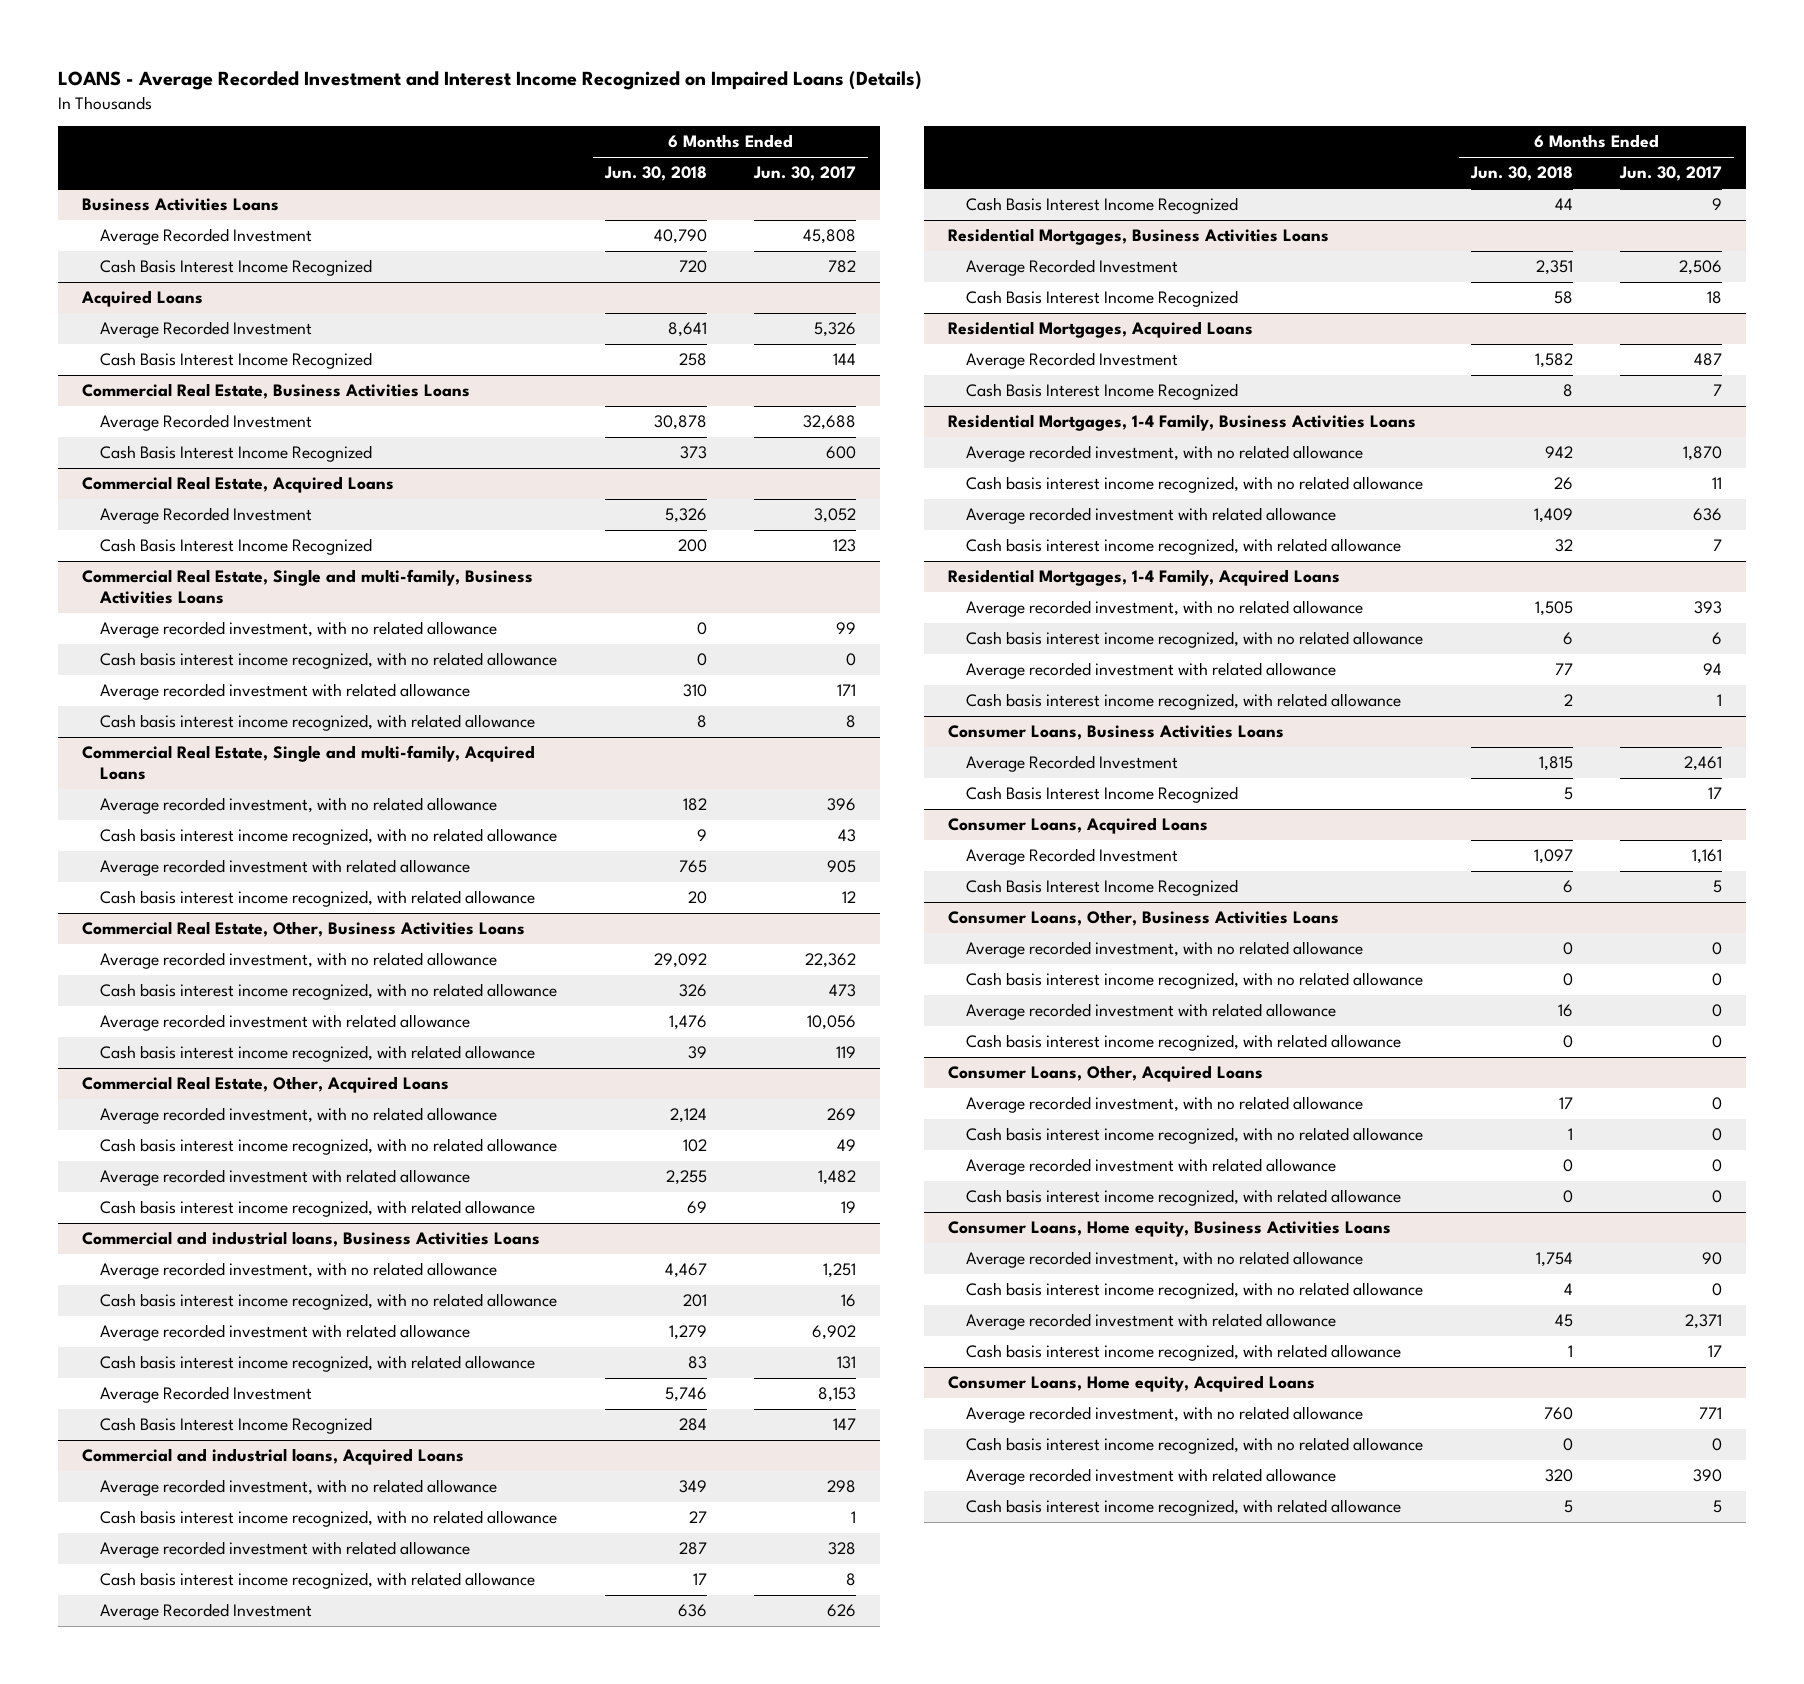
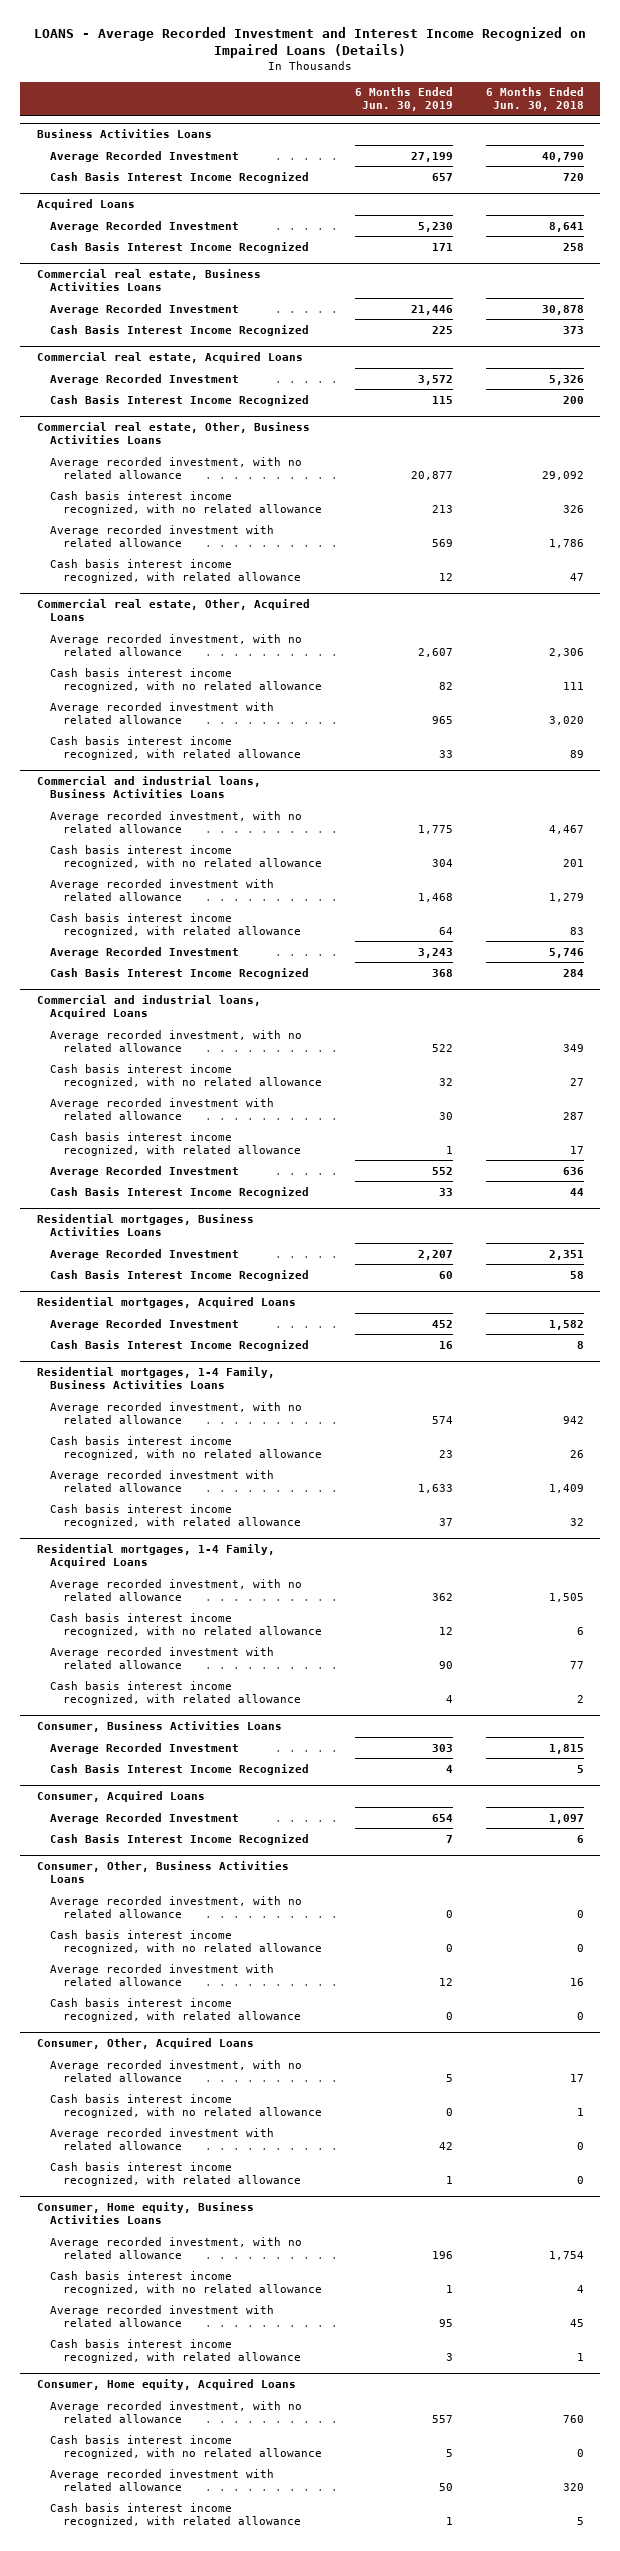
[753,166,857,182] Jun. 30, 2017 -> none
none -> [354,87,453,112] 6 Months Ended Jun. 30, 2019
[81,383,470,400] Commercial Real Estate, Business Activities Loans -> [36,269,261,292] Commercial real estate, Business Activities Loans
[81,476,394,494] Commercial Real Estate, Acquired Loans -> [36,352,303,364] Commercial real estate, Acquired Loans
[81,569,533,605] Commercial Real Estate, Single and multi-family, Business Activities Loans -> none
[100,621,498,639] Average recorded investment, with no related allowance -> none
[100,652,558,670] Cash basis interest income recognized, with no related allowance -> none
[100,683,471,701] Average recorded investment with related allowance -> none
[100,714,536,732] Cash basis interest income recognized, with related allowance -> none
[81,745,535,781] Commercial Real Estate, Single and multi-family, Acquired Loans -> none
[100,797,498,815] Average recorded investment, with no related allowance -> none
[100,828,558,846] Cash basis interest income recognized, with no related allowance -> none
[100,859,471,877] Average recorded investment with related allowance -> none
[100,890,536,908] Cash basis interest income recognized, with related allowance -> none
[81,921,525,938] Commercial Real Estate, Other, Business Activities Loans -> [36,422,310,445] Commercial real estate, Other, Business Activities Loans
[668,1015,707,1031] 1,476 -> [548,538,584,548] 1,786
[687,1046,707,1060] 39 -> [569,572,584,581] 47
[81,1076,449,1094] Commercial Real Estate, Other, Acquired Loans -> [36,599,310,622] Commercial real estate, Other, Acquired Loans
[669,1108,707,1124] 2,124 -> [548,647,584,657] 2,306
[682,1139,707,1153] 102 -> [562,681,584,690] 111
[665,1170,707,1186] 2,255 -> [548,715,584,725] 3,020
[686,1201,707,1215] 69 -> [569,749,584,758] 89
[947,228,1329,246] Residential Mortgages, Business Activities Loans -> [36,1214,254,1237] Residential mortgages, Business Activities Loans
[947,321,1253,339] Residential Mortgages, Acquired Loans -> [36,1297,296,1309] Residential mortgages, Acquired Loans
[947,414,1416,432] Residential Mortgages, 1-4 Family, Business Activities Loans -> [36,1367,275,1390] Residential mortgages, 1-4 Family, Business Activities Loans
[947,569,1340,587] Residential Mortgages, 1-4 Family, Acquired Loans -> [36,1544,275,1569] Residential mortgages, 1-4 Family, Acquired Loans
[947,725,1284,741] Consumer Loans, Business Activities Loans -> [36,1721,282,1733] Consumer, Business Activities Loans
[947,817,1208,835] Consumer Loans, Acquired Loans -> [36,1791,205,1803] Consumer, Acquired Loans
[947,910,1339,927] Consumer Loans, Other, Business Activities Loans -> [36,1861,289,1884] Consumer, Other, Business Activities Loans
[947,1065,1263,1083] Consumer Loans, Other, Acquired Loans -> [36,2038,254,2050] Consumer, Other, Acquired Loans
[947,1221,1391,1238] Consumer Loans, Home equity, Business Activities Loans -> [36,2202,254,2225] Consumer, Home equity, Business Activities Loans
[947,1375,1315,1393] Consumer Loans, Home equity, Acquired Loans -> [36,2379,296,2391] Consumer, Home equity, Acquired Loans

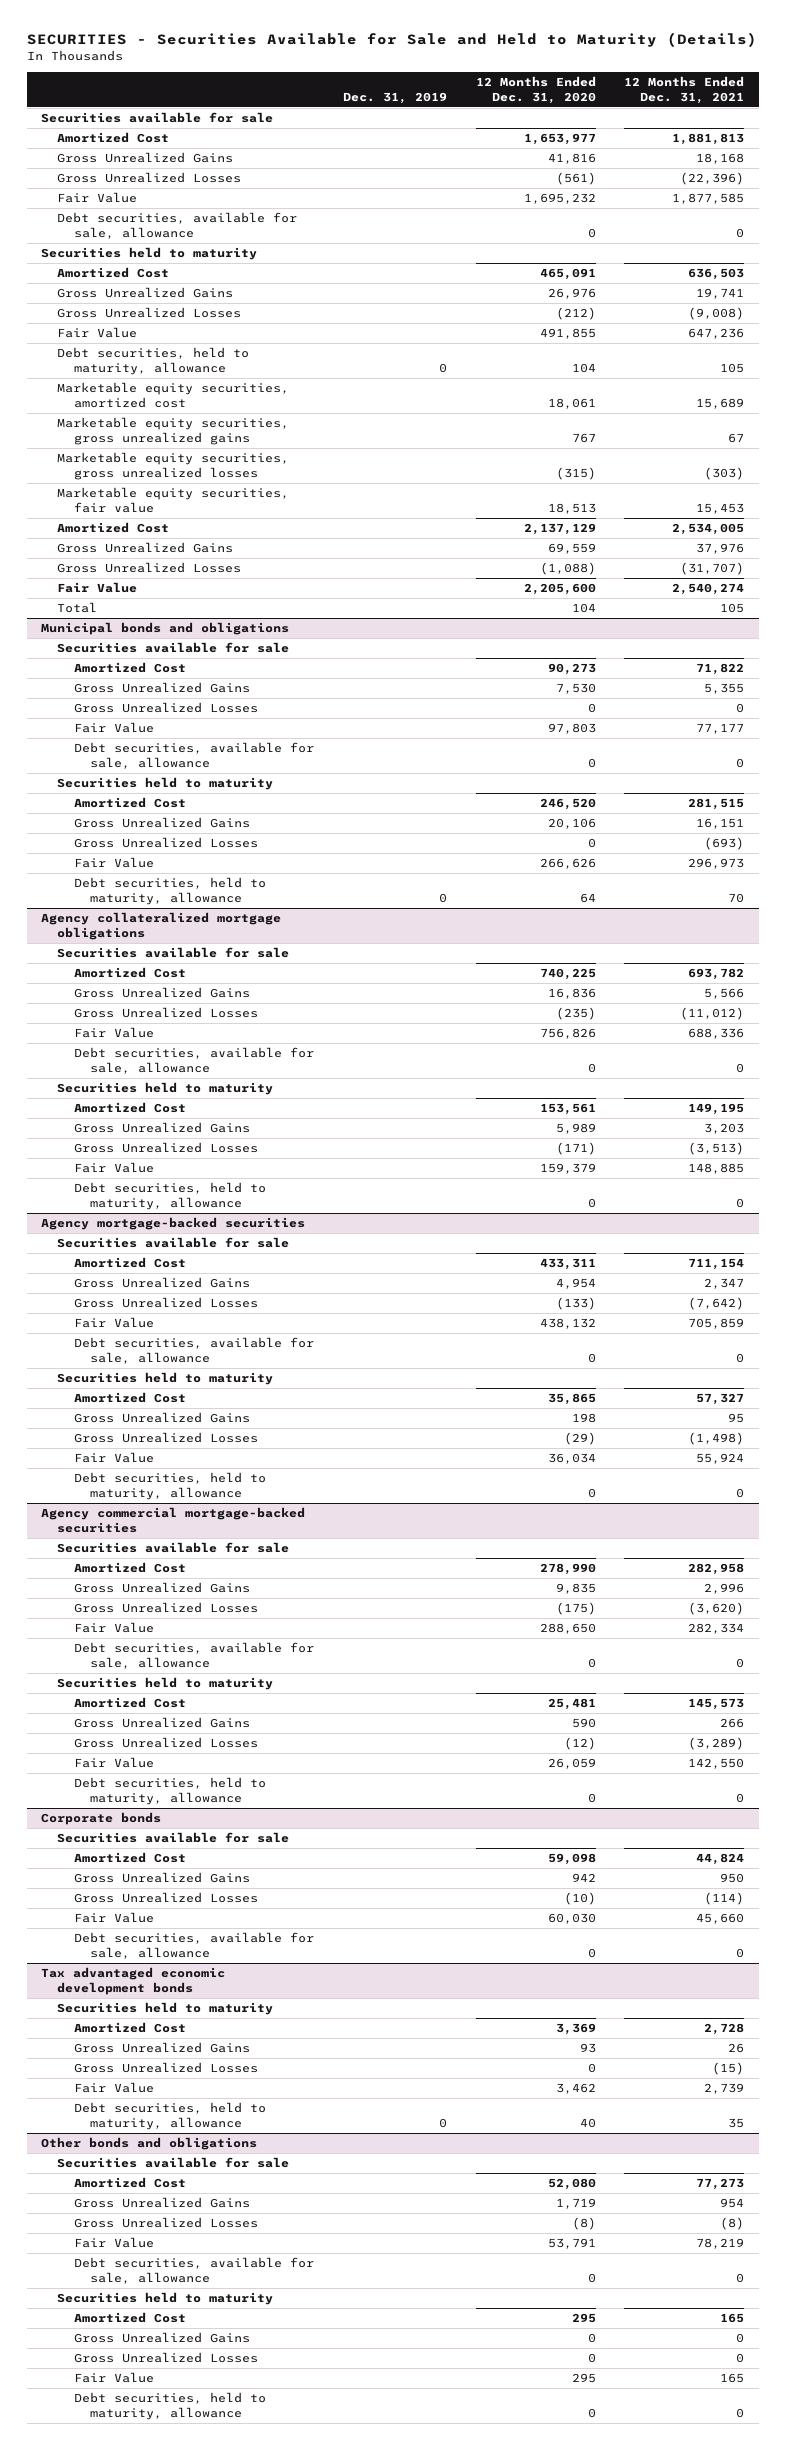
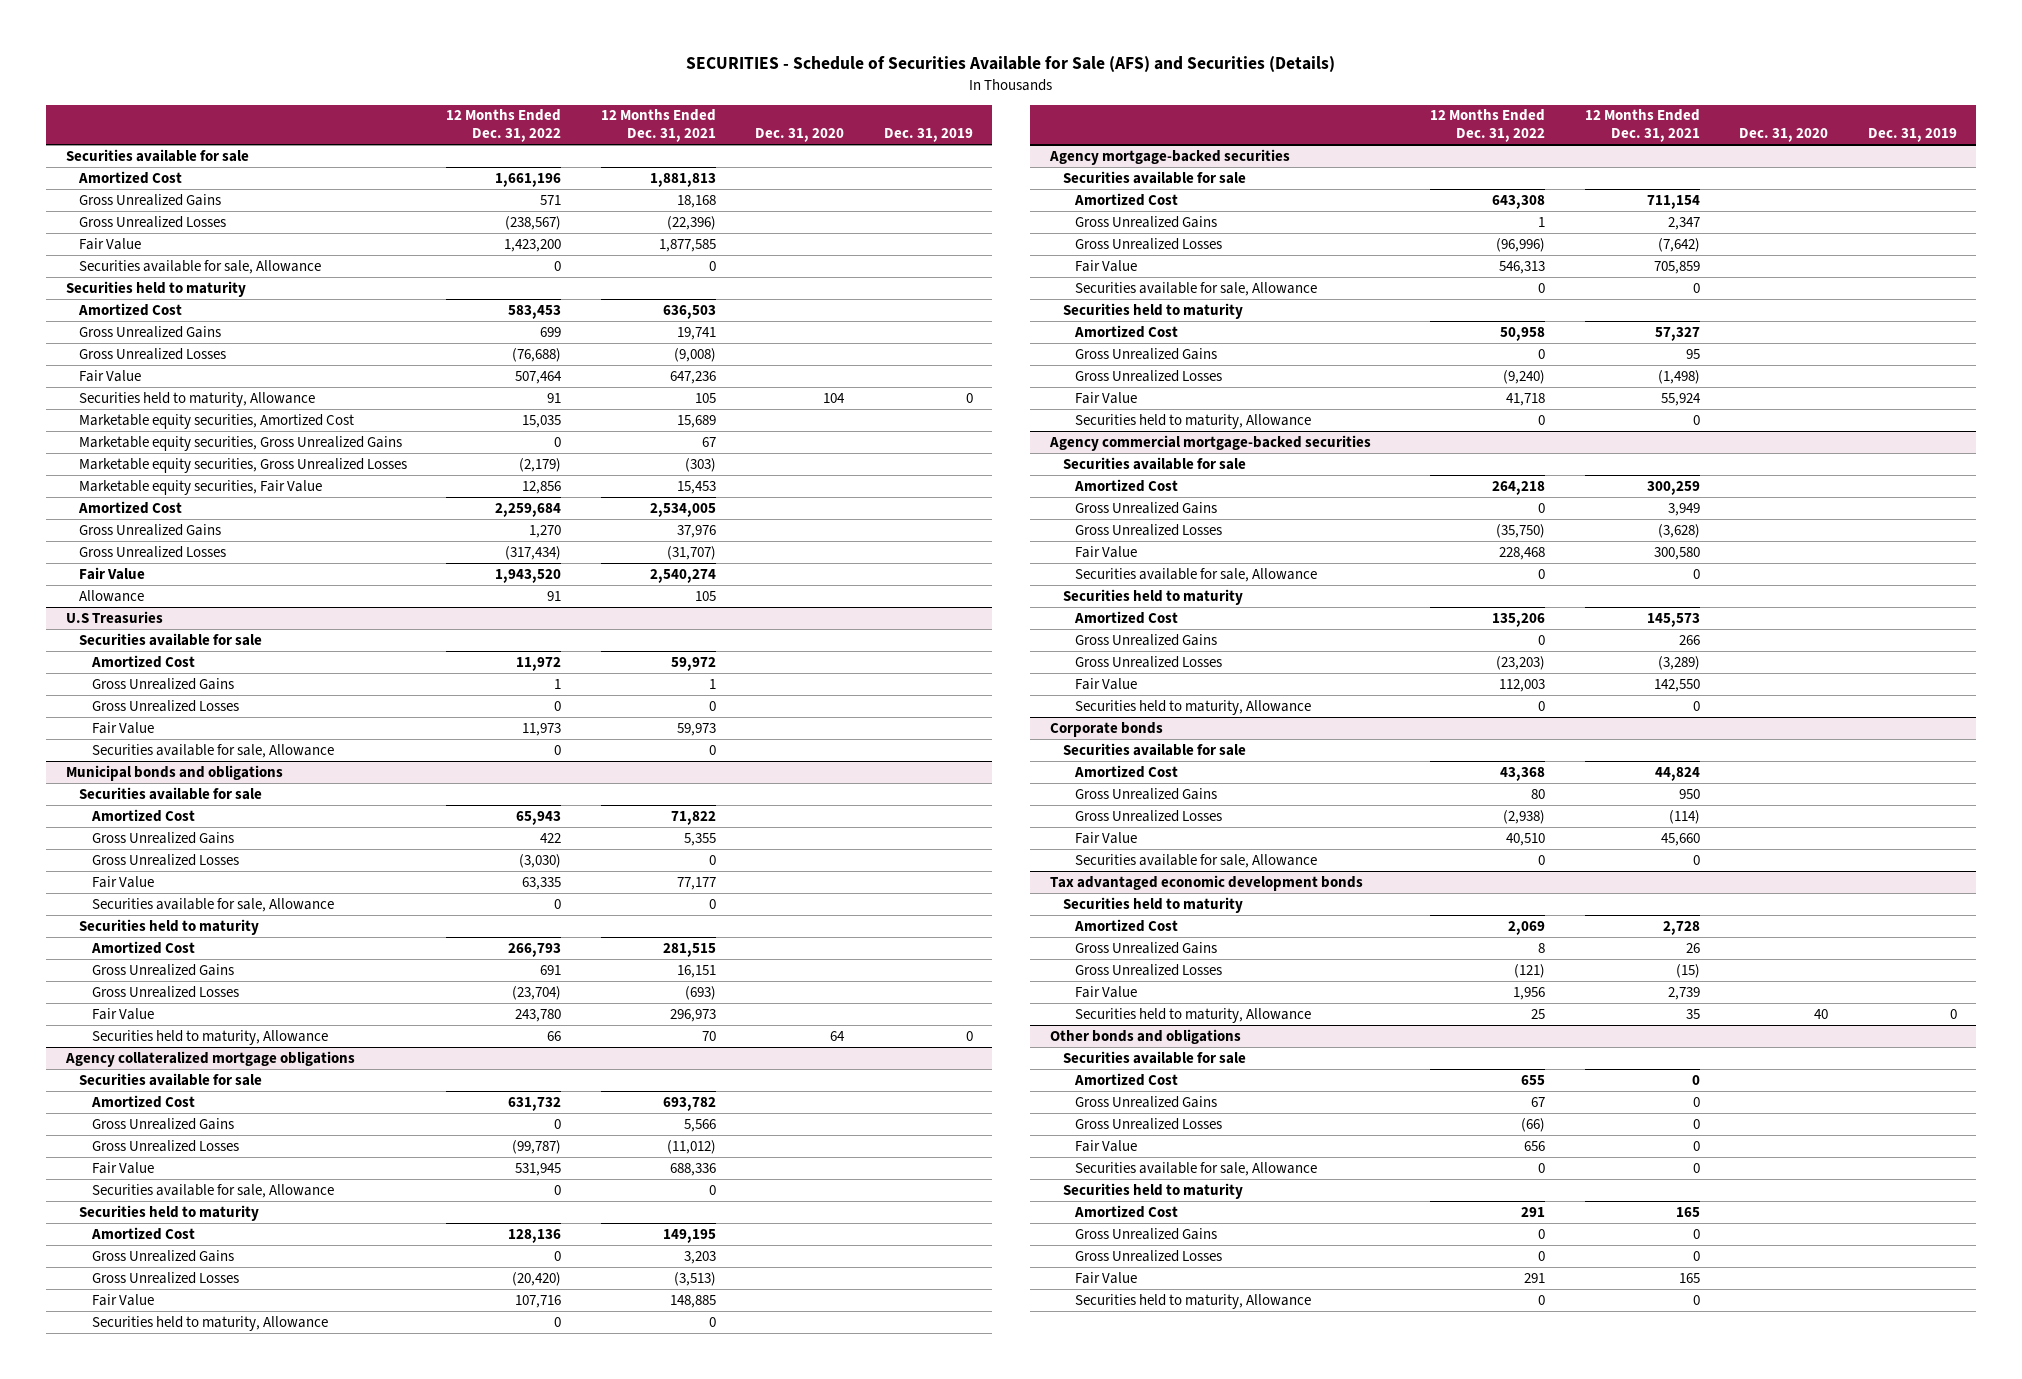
[26,32,757,48] SECURITIES - Securities Available for Sale and Held to Maturity (Details) -> [686,56,1336,73] SECURITIES - Schedule of Securities Available for Sale (AFS) and Securities (Details)
[475,75,596,104] 12 Months Ended Dec. 31, 2020 -> none
none -> [446,109,562,143] 12 Months Ended Dec. 31, 2022
none -> [755,128,845,143] Dec. 31, 2020
[57,212,298,240] Debt securities, available for sale, allowance -> [78,259,321,274] Securities available for sale, Allowance
[57,347,250,376] Debt securities, held to maturity, allowance -> [78,391,315,407] Securities held to maturity, Allowance
[57,382,290,409] Marketable equity securities, amortized cost -> [78,413,354,429] Marketable equity securities, Amortized Cost
[57,417,290,446] Marketable equity securities, gross unrealized gains -> [78,435,402,451] Marketable equity securities, Gross Unrealized Gains
[57,452,290,481] Marketable equity securities, gross unrealized losses -> [78,457,407,473] Marketable equity securities, Gross Unrealized Losses
[57,487,290,514] Marketable equity securities, fair value -> [78,479,322,495] Marketable equity securities, Fair Value
[57,602,98,614] Total -> [78,589,144,602] Allowance
none -> [65,610,163,624] U.S Treasuries
none -> [78,632,262,646] Securities available for sale
none -> [90,654,195,668] Amortized Cost
none -> [91,677,234,690] Gross Unrealized Gains
none -> [91,699,239,712] Gross Unrealized Losses
none -> [91,721,154,734] Fair Value
none -> [91,743,334,758] Securities available for sale, Allowance
[73,742,314,770] Debt securities, available for sale, allowance -> [91,897,334,912] Securities available for sale, Allowance
[73,877,266,906] Debt securities, held to maturity, allowance -> [91,1029,328,1045] Securities held to maturity, Allowance
[73,1047,314,1075] Debt securities, available for sale, allowance -> [91,1183,334,1198] Securities available for sale, Allowance
[73,1182,266,1211] Debt securities, held to maturity, allowance -> [91,1315,328,1331] Securities held to maturity, Allowance
[73,1337,314,1365] Debt securities, available for sale, allowance -> [1075,281,1318,296] Securities available for sale, Allowance
[73,1472,266,1501] Debt securities, held to maturity, allowance -> [1075,413,1312,429] Securities held to maturity, Allowance
[688,1563,745,1576] 282,958 -> [1646,480,1700,495] 300,259
[704,1583,745,1595] 2,996 -> [1667,502,1700,516] 3,949
[688,1602,745,1616] (3,620) -> [1657,523,1700,538] (3,628)
[688,1623,745,1635] 282,334 -> [1653,546,1700,560] 300,580
[73,1642,314,1670] Debt securities, available for sale, allowance -> [1075,567,1318,582] Securities available for sale, Allowance
[73,1777,266,1806] Debt securities, held to maturity, allowance -> [1075,699,1312,715] Securities held to maturity, Allowance
[73,1932,314,1960] Debt securities, available for sale, allowance -> [1075,853,1318,868] Securities available for sale, Allowance
[73,2102,266,2131] Debt securities, held to maturity, allowance -> [1075,1007,1312,1023] Securities held to maturity, Allowance
[696,2178,745,2191] 77,273 -> [1691,1074,1700,1085] 0
[720,2198,745,2209] 954 -> [1692,1096,1700,1107] 0
[720,2217,745,2231] (8) -> [1692,1118,1700,1129] 0
[696,2238,745,2250] 78,219 -> [1692,1140,1700,1151] 0
[73,2257,314,2285] Debt securities, available for sale, allowance -> [1075,1161,1318,1176] Securities available for sale, Allowance
[73,2392,266,2421] Debt securities, held to maturity, allowance -> [1075,1293,1312,1309] Securities held to maturity, Allowance

